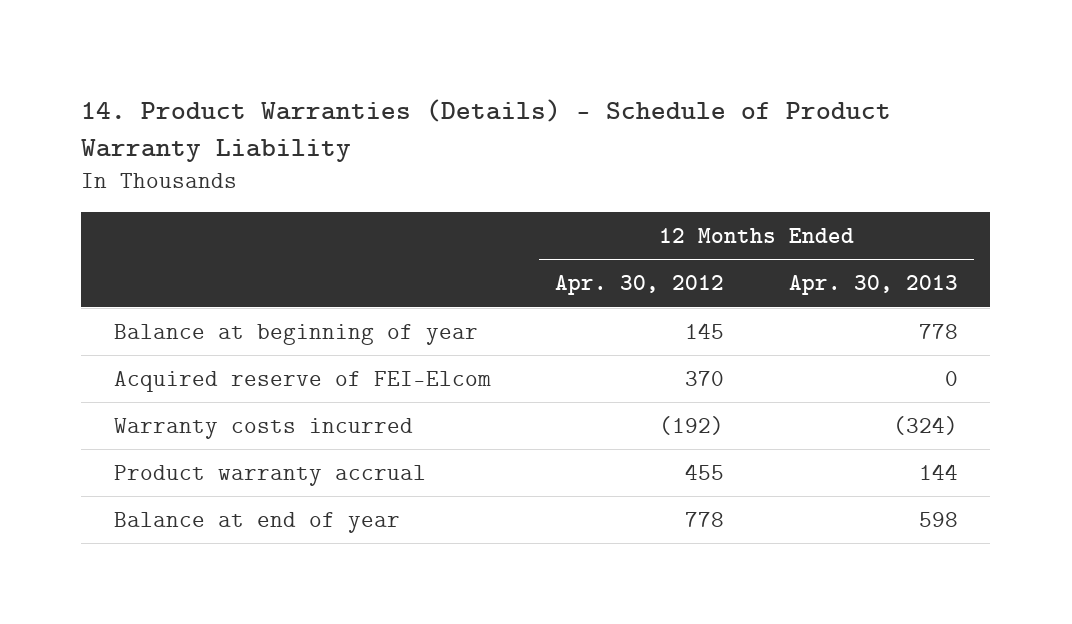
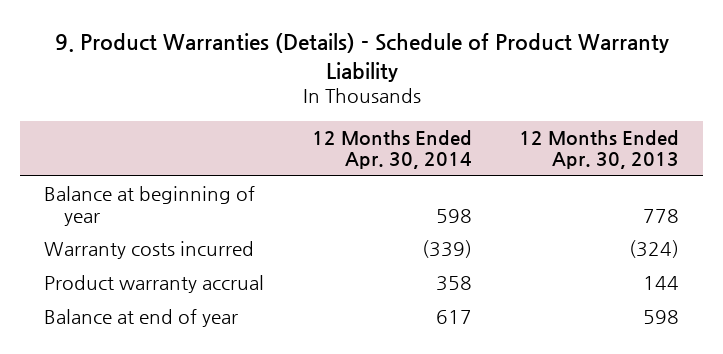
[81,98,892,162] 14. Product Warranties (Details) - Schedule of Product Warranty Liability -> [54,32,669,82] 9. Product Warranties (Details) - Schedule of Product Warranty Liability
[555,275,725,296] Apr. 30, 2012 -> none
none -> [311,130,472,170] 12 Months Ended Apr. 30, 2014
[113,370,491,392] Acquired reserve of FEI-Elcom -> none

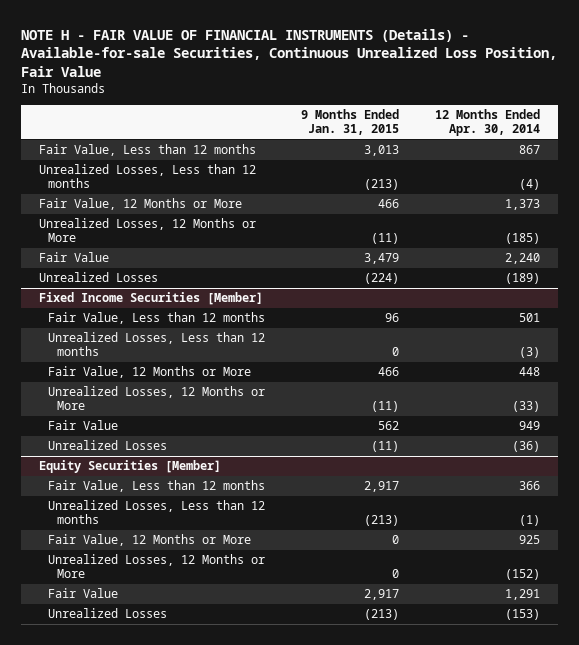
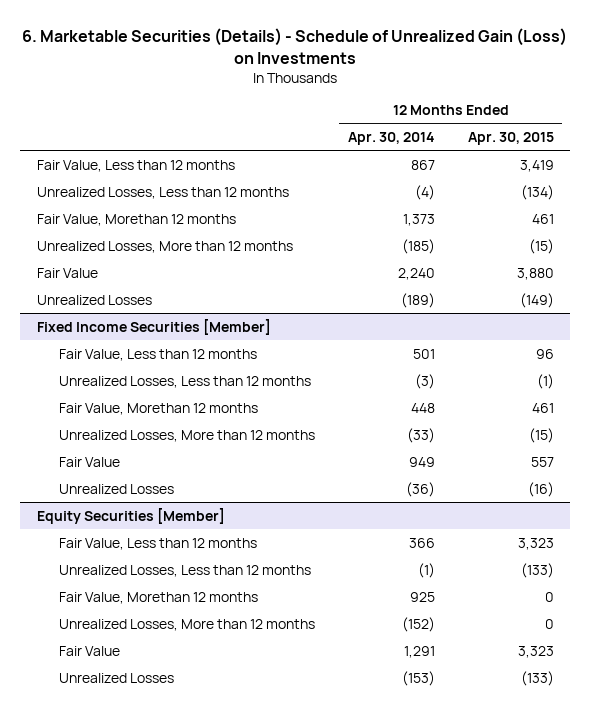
[21,28,558,77] NOTE H - FAIR VALUE OF FINANCIAL INSTRUMENTS (Details) - Available-for-sale Securities, Continuous Unrealized Loss Position, Fair Value -> [22,27,568,64] 6. Marketable Securities (Details) - Schedule of Unrealized Gain (Loss) on Investments
[300,109,399,136] 9 Months Ended Jan. 31, 2015 -> none
none -> [467,132,554,146] Apr. 30, 2015
[38,198,242,211] Fair Value, 12 Months or More -> [36,213,236,226] Fair Value, Morethan 12 months
[38,218,256,243] Unrealized Losses, 12 Months or More -> [36,240,293,253] Unrealized Losses, More than 12 months
[47,366,251,379] Fair Value, 12 Months or More -> [58,402,258,415] Fair Value, Morethan 12 months
[47,386,265,411] Unrealized Losses, 12 Months or More -> [58,429,315,442] Unrealized Losses, More than 12 months
[47,534,251,547] Fair Value, 12 Months or More -> [58,591,258,604] Fair Value, Morethan 12 months
[47,554,265,579] Unrealized Losses, 12 Months or More -> [58,618,315,631] Unrealized Losses, More than 12 months

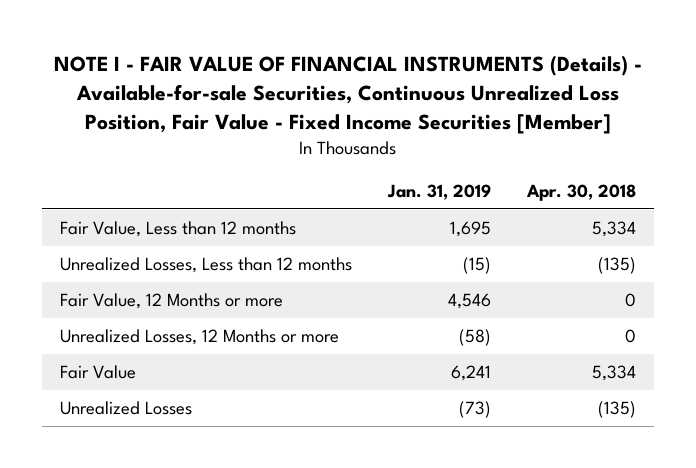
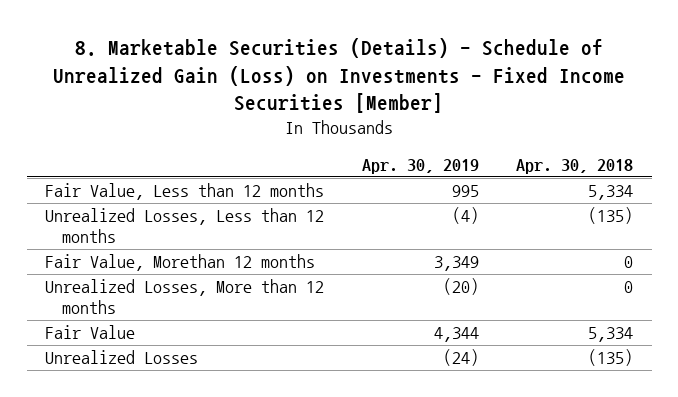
[53,54,642,134] NOTE I - FAIR VALUE OF FINANCIAL INSTRUMENTS (Details) - Available-for-sale Securities, Continuous Unrealized Loss Position, Fair Value - Fixed Income Securities [Member] -> [53,38,626,114] 8. Marketable Securities (Details) - Schedule of Unrealized Gain (Loss) on Investments - Fixed Income Securities [Member]
[386,183,491,200] Jan. 31, 2019 -> none
none -> [361,158,479,174] Apr. 30, 2019
[59,293,283,310] Fair Value, 12 Months or more -> [45,254,316,272] Fair Value, Morethan 12 months
[59,329,339,346] Unrealized Losses, 12 Months or more -> [45,279,325,315] Unrealized Losses, More than 12 months

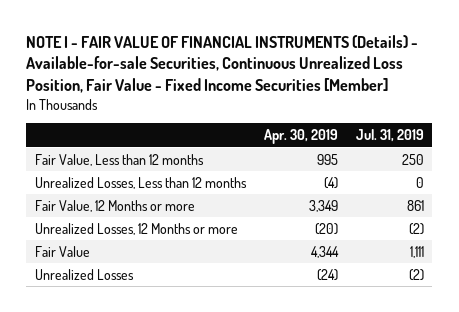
[53,38,626,114] 8. Marketable Securities (Details) - Schedule of Unrealized Gain (Loss) on Investments - Fixed Income Securities [Member] -> [26,34,419,93] NOTE I - FAIR VALUE OF FINANCIAL INSTRUMENTS (Details) - Available-for-sale Securities, Continuous Unrealized Loss Position, Fair Value - Fixed Income Securities [Member]
[516,158,634,174] Apr. 30, 2018 -> none
none -> [355,129,424,143] Jul. 31, 2019
[45,254,316,272] Fair Value, Morethan 12 months -> [35,199,196,212] Fair Value, 12 Months or more
[45,279,325,315] Unrealized Losses, More than 12 months -> [35,222,239,235] Unrealized Losses, 12 Months or more

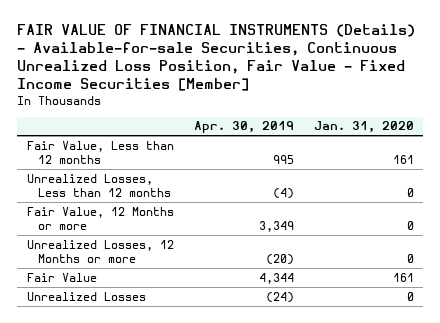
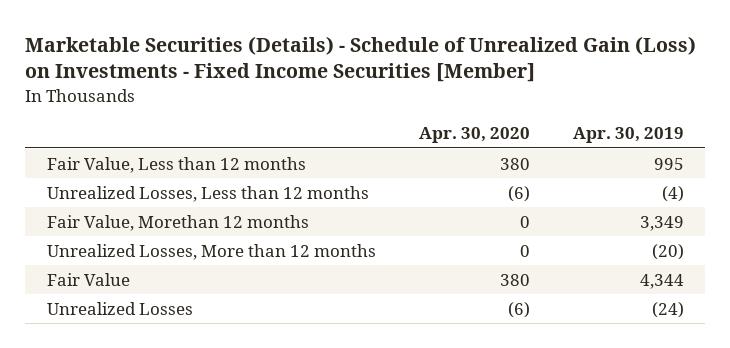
[16,24,415,92] FAIR VALUE OF FINANCIAL INSTRUMENTS (Details) - Available-for-sale Securities, Continuous Unrealized Loss Position, Fair Value - Fixed Income Securities [Member] -> [25,35,697,83] Marketable Securities (Details) - Schedule of Unrealized Gain (Loss) on Investments - Fixed Income Securities [Member]
[313,121,414,134] Jan. 31, 2020 -> none
none -> [418,127,530,144] Apr. 30, 2020
[26,206,174,230] Fair Value, 12 Months or more -> [46,214,309,231] Fair Value, Morethan 12 months
[26,239,174,263] Unrealized Losses, 12 Months or more -> [46,243,376,260] Unrealized Losses, More than 12 months

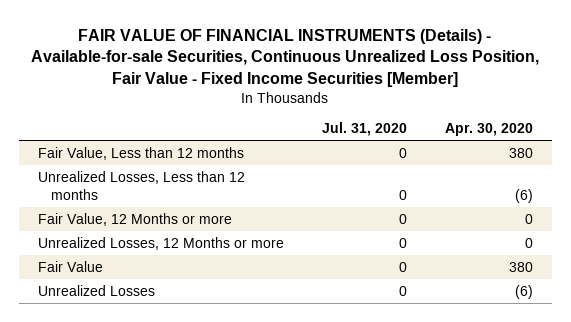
[25,35,697,83] Marketable Securities (Details) - Schedule of Unrealized Gain (Loss) on Investments - Fixed Income Securities [Member] -> [31,28,540,87] FAIR VALUE OF FINANCIAL INSTRUMENTS (Details) - Available-for-sale Securities, Continuous Unrealized Loss Position, Fair Value - Fixed Income Securities [Member]
[572,127,684,144] Apr. 30, 2019 -> none
none -> [321,122,407,137] Jul. 31, 2020
[46,214,309,231] Fair Value, Morethan 12 months -> [37,212,232,226] Fair Value, 12 Months or more
[46,243,376,260] Unrealized Losses, More than 12 months -> [37,236,284,250] Unrealized Losses, 12 Months or more

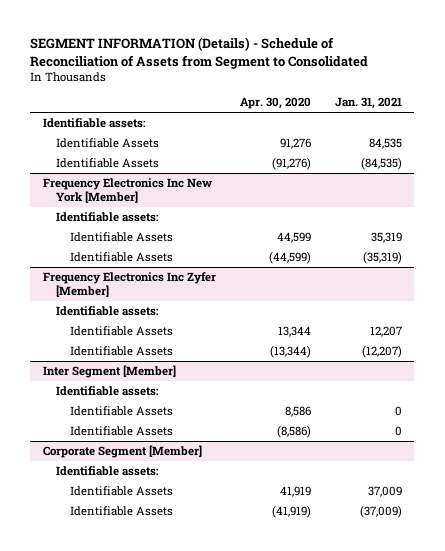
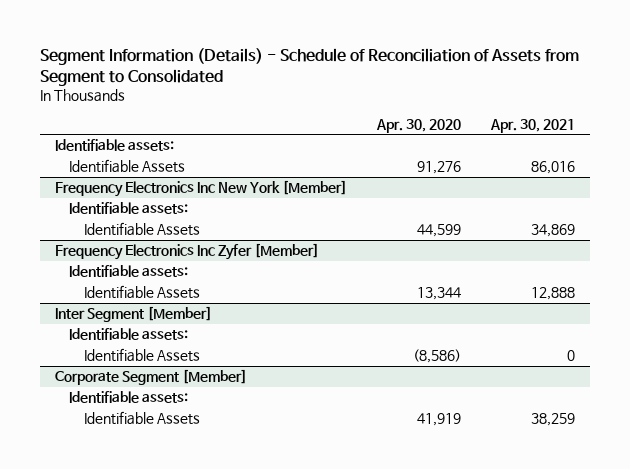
[30,37,369,69] SEGMENT INFORMATION (Details) - Schedule of Reconciliation of Assets from Segment to Consolidated -> [39,47,579,86] Segment Information (Details) - Schedule of Reconciliation of Assets from Segment to Consolidated
[335,97,403,110] Jan. 31, 2021 -> none
none -> [490,118,576,133] Apr. 30, 2021
[56,158,160,169] Identifiable Assets -> none
[69,252,173,263] Identifiable Assets -> none
[69,346,173,357] Identifiable Assets -> none
[69,406,173,417] Identifiable Assets -> none
[69,506,173,517] Identifiable Assets -> none

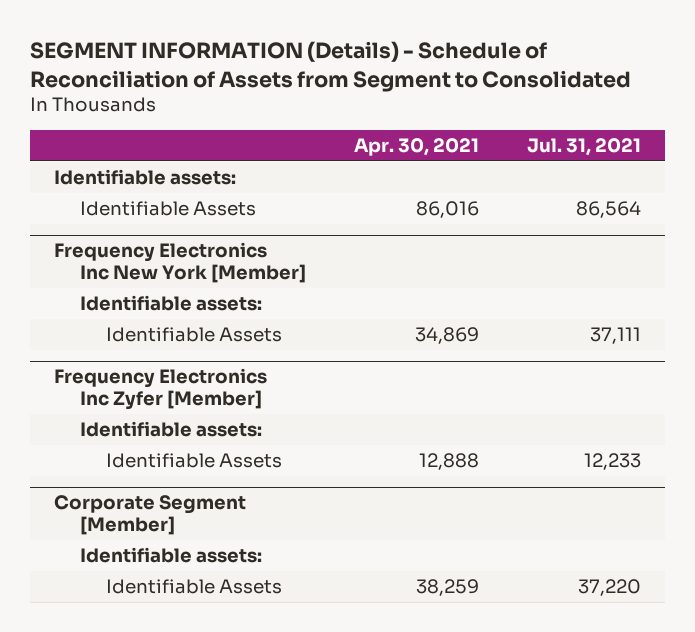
[39,47,579,86] Segment Information (Details) - Schedule of Reconciliation of Assets from Segment to Consolidated -> [29,41,631,92] SEGMENT INFORMATION (Details) - Schedule of Reconciliation of Assets from Segment to Consolidated
[376,118,462,133] Apr. 30, 2020 -> none
none -> [527,137,642,156] Jul. 31, 2021
[54,306,212,323] Inter Segment [Member] -> none
[69,328,189,341] Identifiable assets: -> none
[83,348,200,363] Identifiable Assets -> none

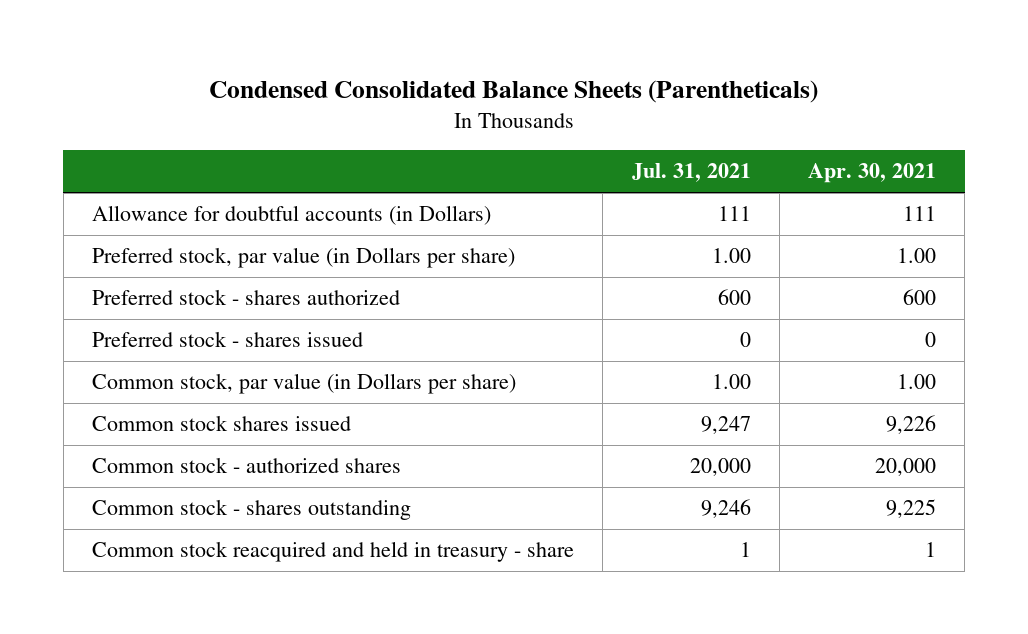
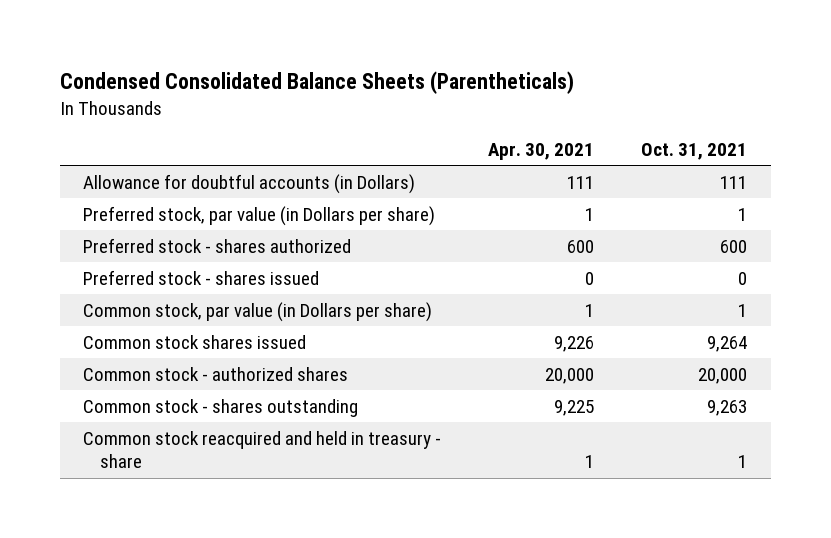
[631,163,751,183] Jul. 31, 2021 -> none
none -> [641,143,748,161] Oct. 31, 2021
[897,248,937,264] 1.00 -> [585,207,595,221] 1
[897,374,937,390] 1.00 -> [585,303,595,317] 1

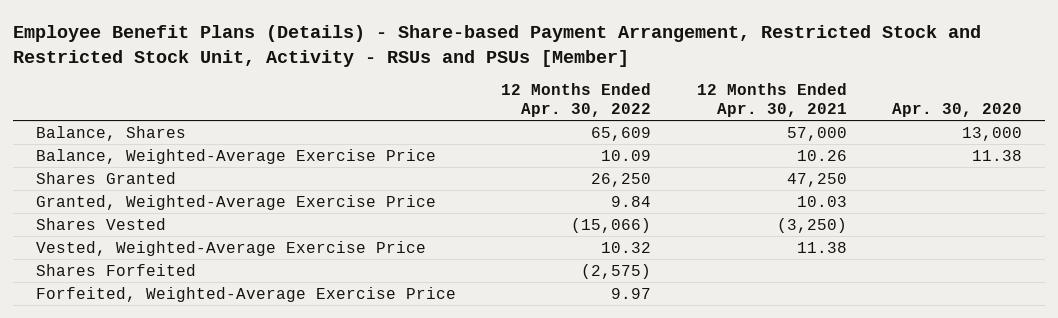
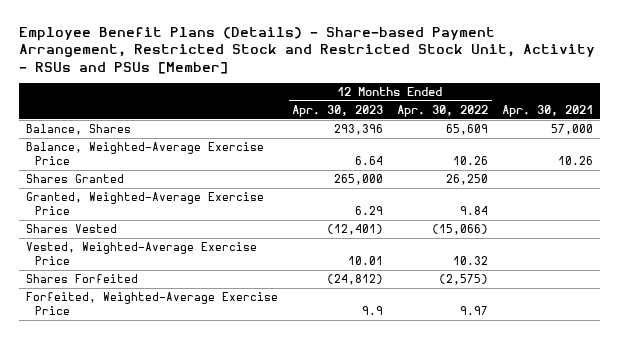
[696,83,847,118] 12 Months Ended Apr. 30, 2021 -> none
[891,103,1022,118] Apr. 30, 2020 -> none
none -> [292,105,384,118] Apr. 30, 2023
none -> [502,105,594,118] Apr. 30, 2021
[601,149,652,161] 10.09 -> [453,156,489,166] 10.26

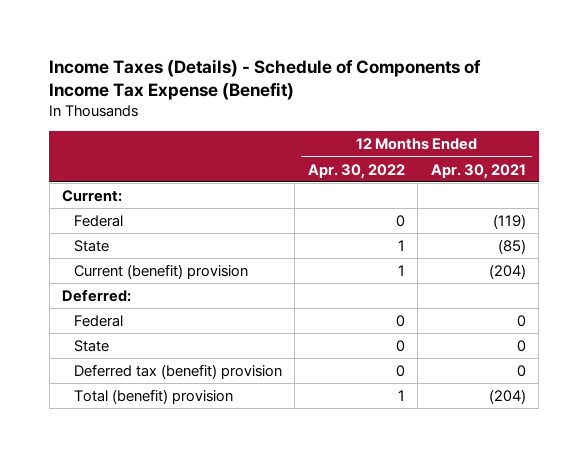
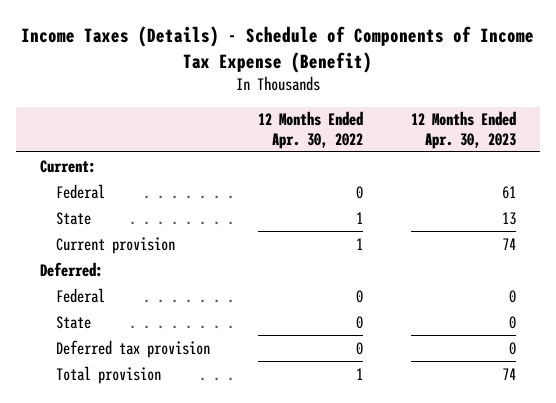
[430,163,526,179] Apr. 30, 2021 -> none
none -> [410,111,516,149] 12 Months Ended Apr. 30, 2023
[73,263,248,279] Current (benefit) provision -> [55,236,175,254] Current provision
[73,363,282,379] Deferred tax (benefit) provision -> [55,339,210,358] Deferred tax provision
[73,388,233,404] Total (benefit) provision -> [55,365,161,384] Total provision

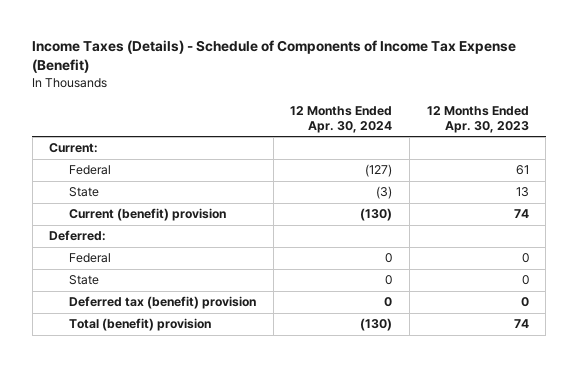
[257,111,363,149] 12 Months Ended Apr. 30, 2022 -> none
none -> [290,105,393,133] 12 Months Ended Apr. 30, 2024
[55,236,175,254] Current provision -> [68,208,226,222] Current (benefit) provision
[55,339,210,358] Deferred tax provision -> [68,296,256,310] Deferred tax (benefit) provision
[55,365,161,384] Total provision -> [68,318,211,332] Total (benefit) provision

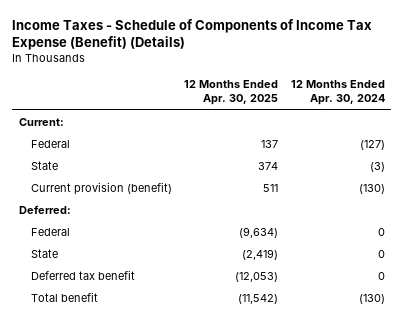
[32,40,517,74] Income Taxes (Details) - Schedule of Components of Income Tax Expense (Benefit) -> [12,18,373,50] Income Taxes - Schedule of Components of Income Tax Expense (Benefit) (Details)
[426,105,529,133] 12 Months Ended Apr. 30, 2023 -> none
none -> [184,80,279,106] 12 Months Ended Apr. 30, 2025
[68,208,226,222] Current (benefit) provision -> [30,182,172,196] Current provision (benefit)
[68,296,256,310] Deferred tax (benefit) provision -> [30,270,135,281] Deferred tax benefit
[68,318,211,332] Total (benefit) provision -> [30,292,98,303] Total benefit

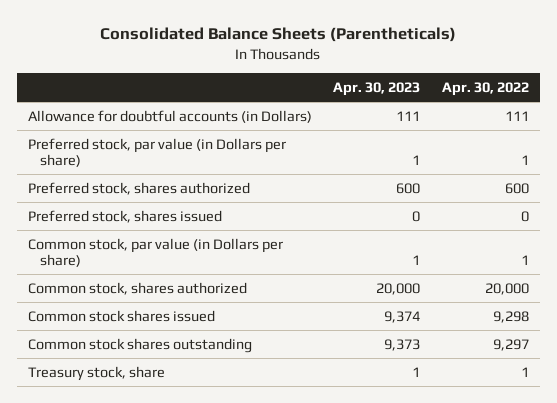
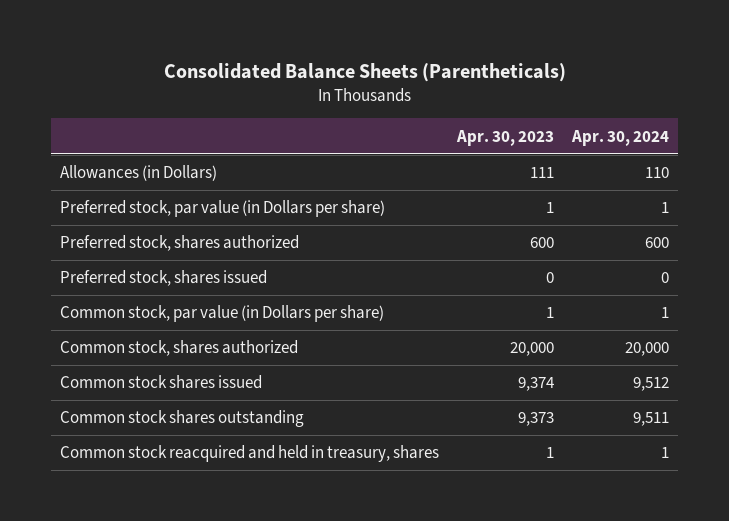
[441,81,529,96] Apr. 30, 2022 -> none
none -> [571,129,670,146] Apr. 30, 2024
[27,109,312,123] Allowance for doubtful accounts (in Dollars) -> [59,165,217,182] Allowances (in Dollars)
[27,365,165,381] Treasury stock, share -> [59,445,439,463] Common stock reacquired and held in treasury, shares

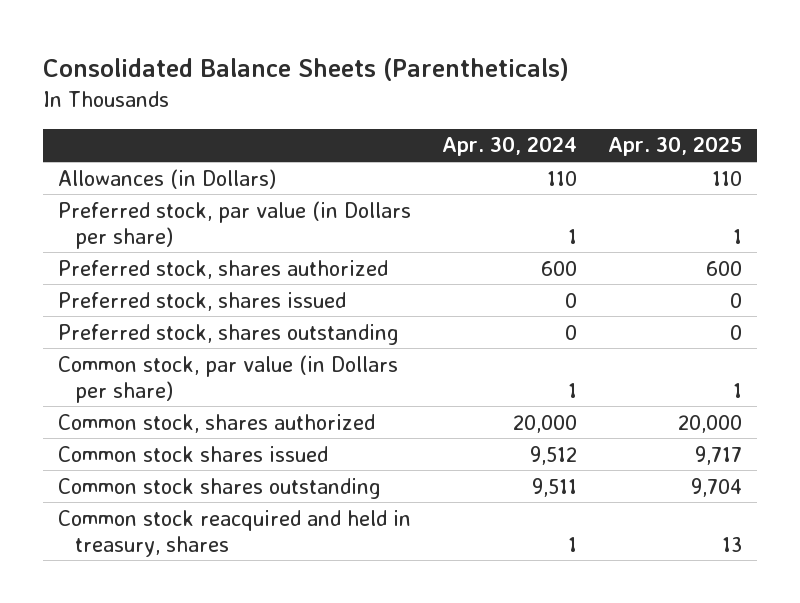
[456,129,555,146] Apr. 30, 2023 -> none
none -> [607,136,742,157] Apr. 30, 2025
none -> [58,323,400,345] Preferred stock, shares outstanding

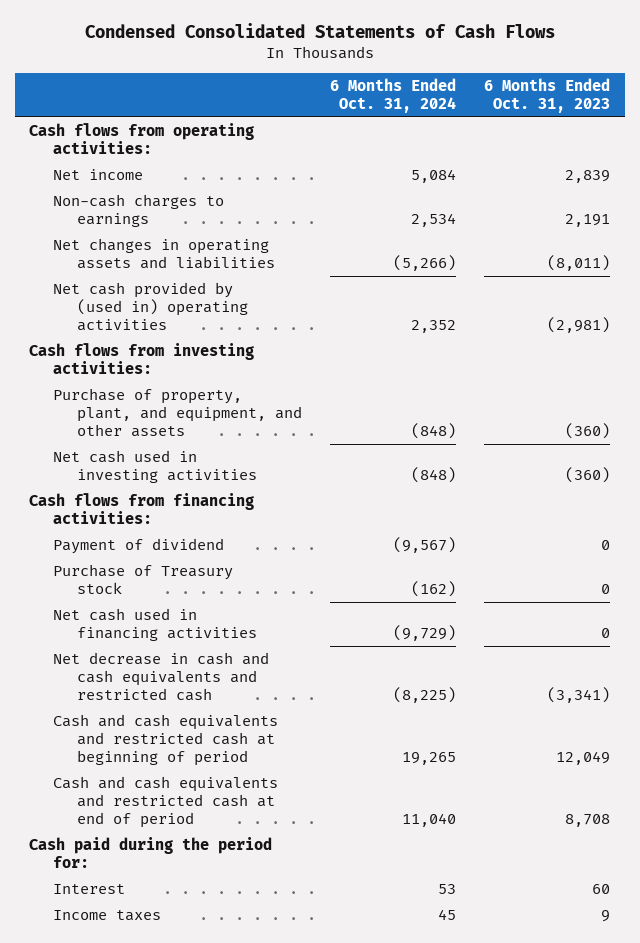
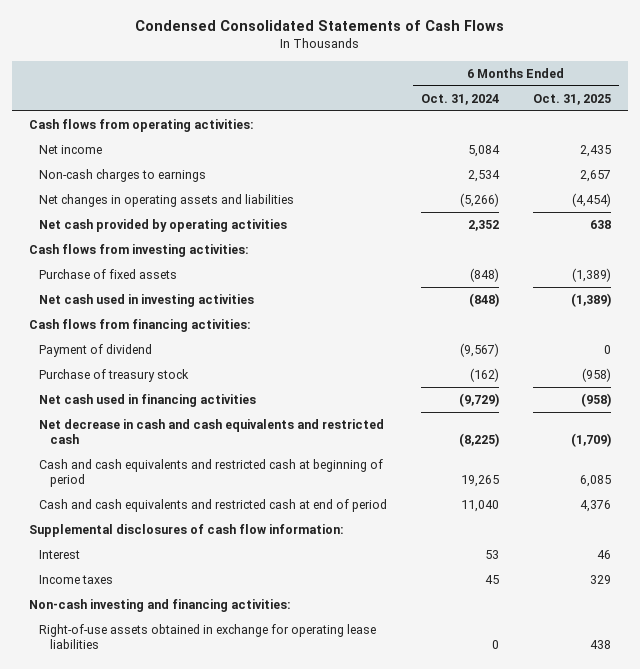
[484,78,611,114] 6 Months Ended Oct. 31, 2023 -> none
none -> [532,93,611,105] Oct. 31, 2025
[52,282,248,331] Net cash provided by (used in) operating activities -> [39,218,288,232] Net cash provided by operating activities
[52,388,302,437] Purchase of property, plant, and equipment, and other assets -> [39,268,178,279] Purchase of fixed assets
[52,564,233,595] Purchase of Treasury stock -> [39,368,190,382] Purchase of treasury stock
[29,837,273,869] Cash paid during the period for: -> none
none -> [28,523,344,537] Supplemental disclosures of cash flow information:
none -> [28,598,291,612] Non-cash investing and financing activities:
none -> [39,623,377,650] Right-of-use assets obtained in exchange for operating lease liabilities

